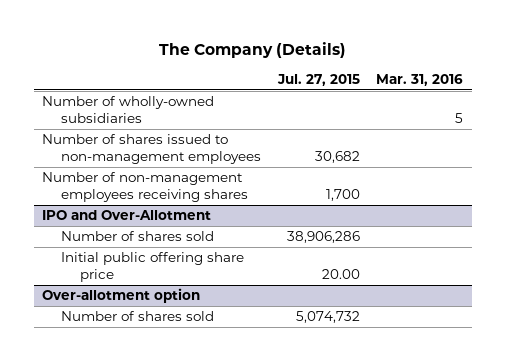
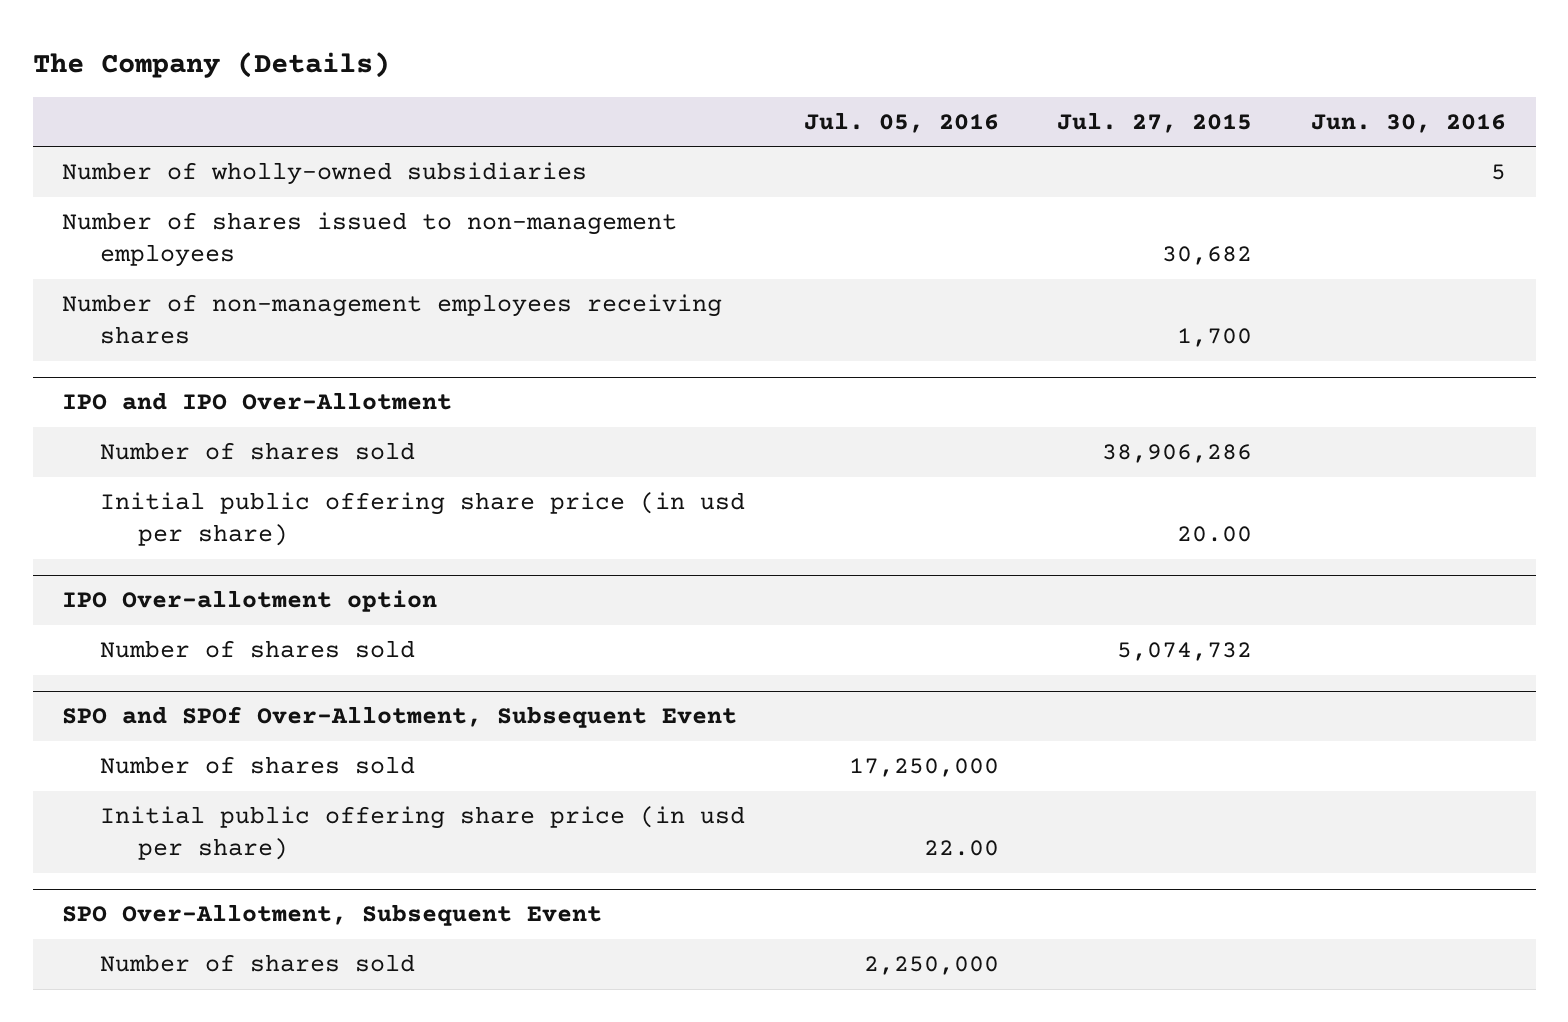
[376,73,464,86] Mar. 31, 2016 -> none
none -> [803,111,999,133] Jul. 05, 2016
none -> [1311,113,1507,133] Jun. 30, 2016
[41,210,211,221] IPO and Over-Allotment -> [61,392,452,411] IPO and IPO Over-Allotment
[60,252,244,282] Initial public offering share price -> [100,492,746,547] Initial public offering share price (in usd per share)
[41,288,200,304] Over-allotment option -> [61,590,437,613] IPO Over-allotment option
none -> [61,706,737,729] SPO and SPOf Over-Allotment, Subsequent Event
none -> [100,756,416,775] Number of shares sold
none -> [100,806,746,861] Initial public offering share price (in usd per share)
none -> [61,904,602,927] SPO Over-Allotment, Subsequent Event
none -> [100,954,416,973] Number of shares sold

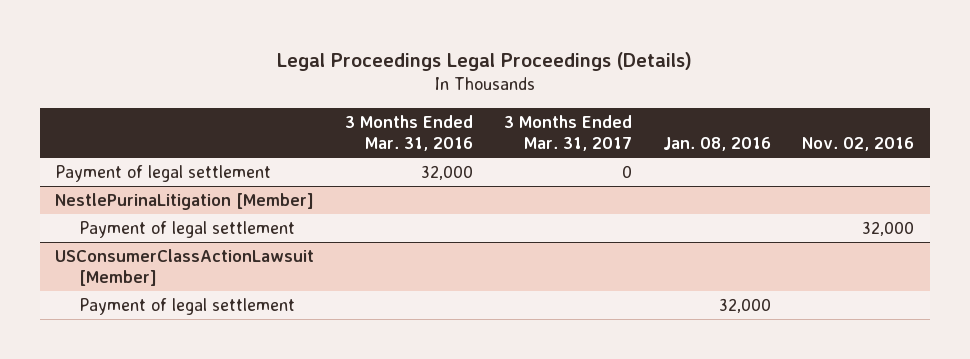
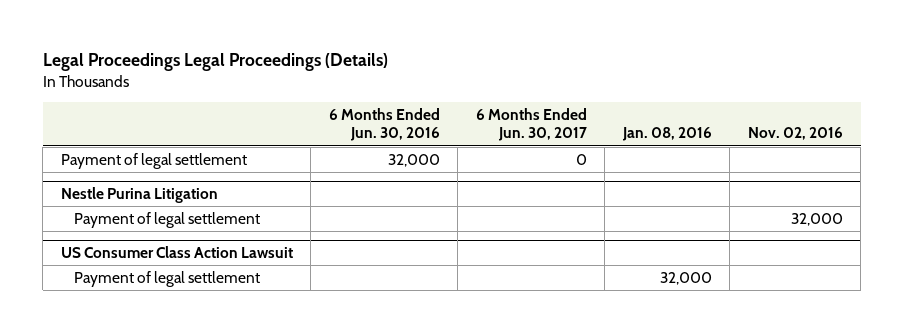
[345,114,474,151] 3 Months Ended Mar. 31, 2016 -> none
[504,114,633,151] 3 Months Ended Mar. 31, 2017 -> none
none -> [328,108,440,142] 6 Months Ended Jun. 30, 2016
none -> [475,108,587,142] 6 Months Ended Jun. 30, 2017
[55,193,315,211] NestlePurinaLitigation [Member] -> [60,187,218,204] Nestle Purina Litigation
[55,249,315,287] USConsumerClassActionLawsuit [Member] -> [60,246,293,259] US Consumer Class Action Lawsuit

